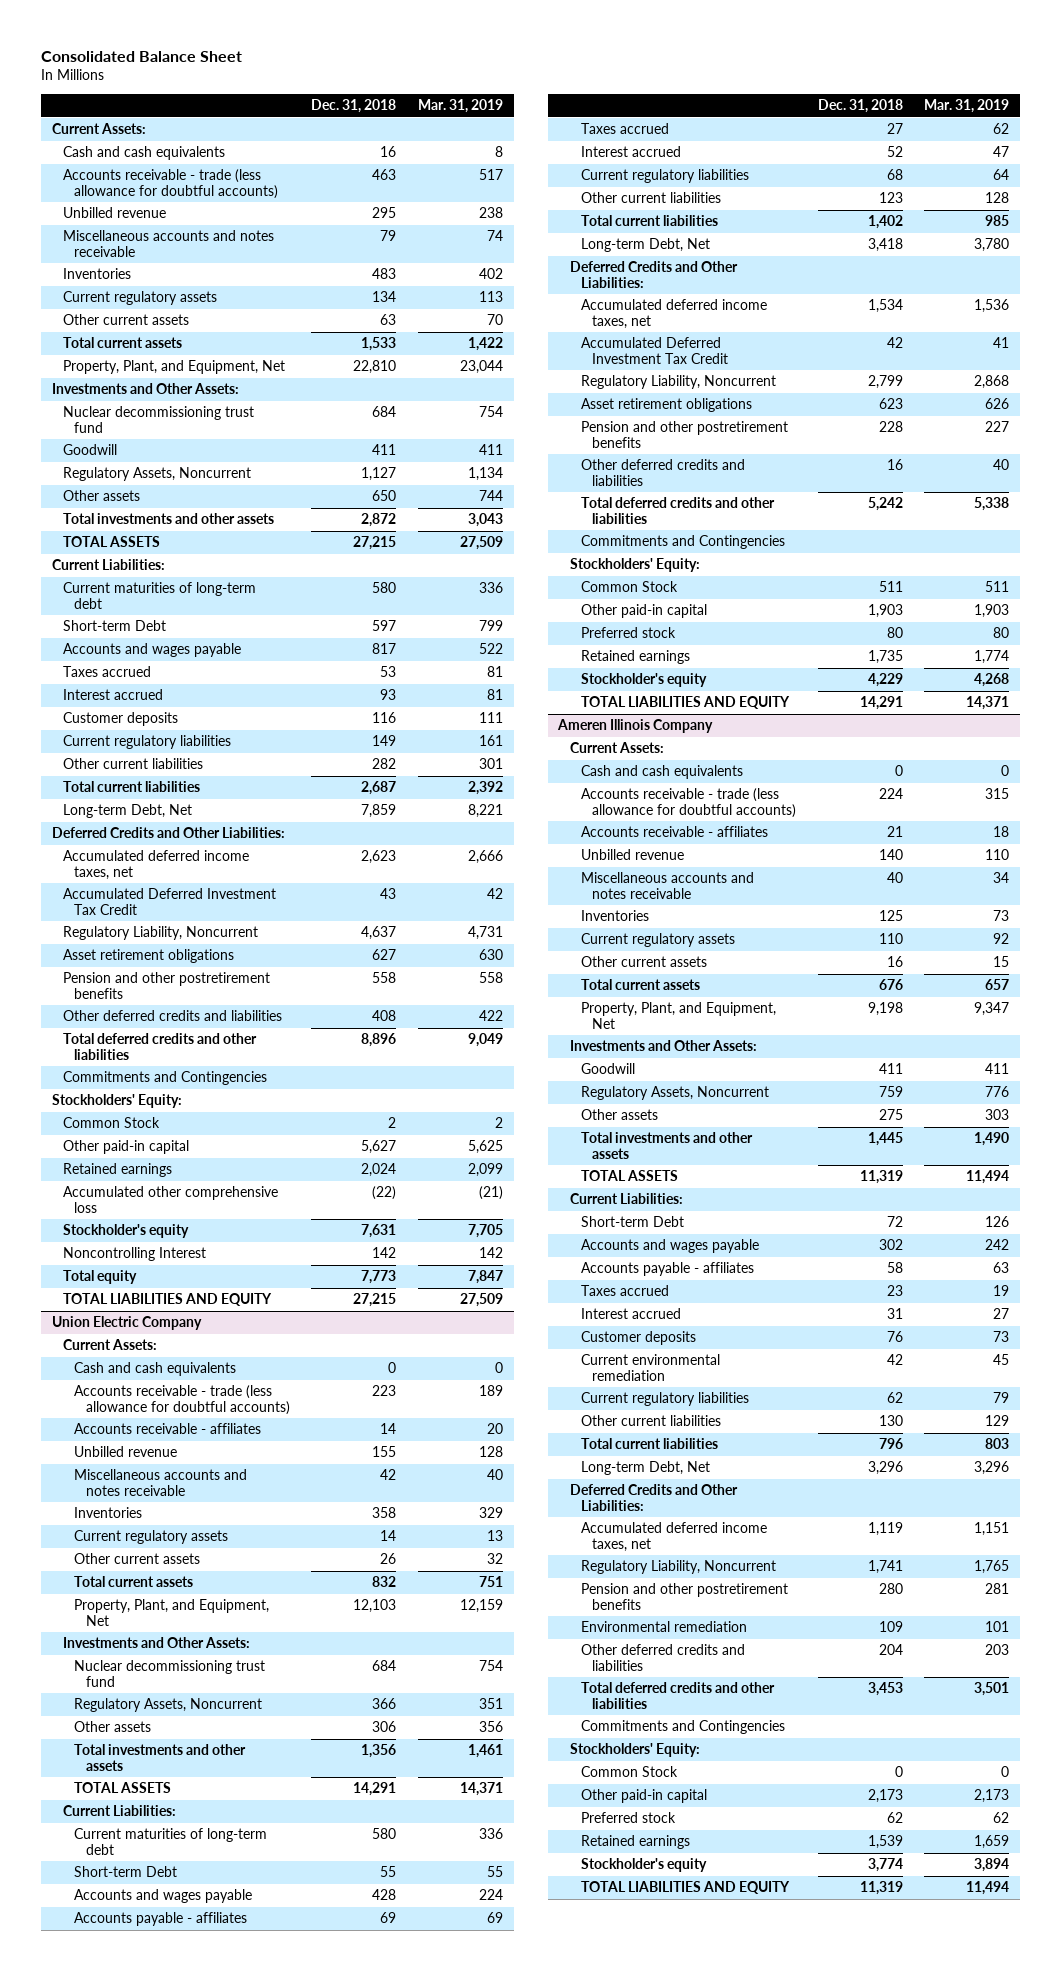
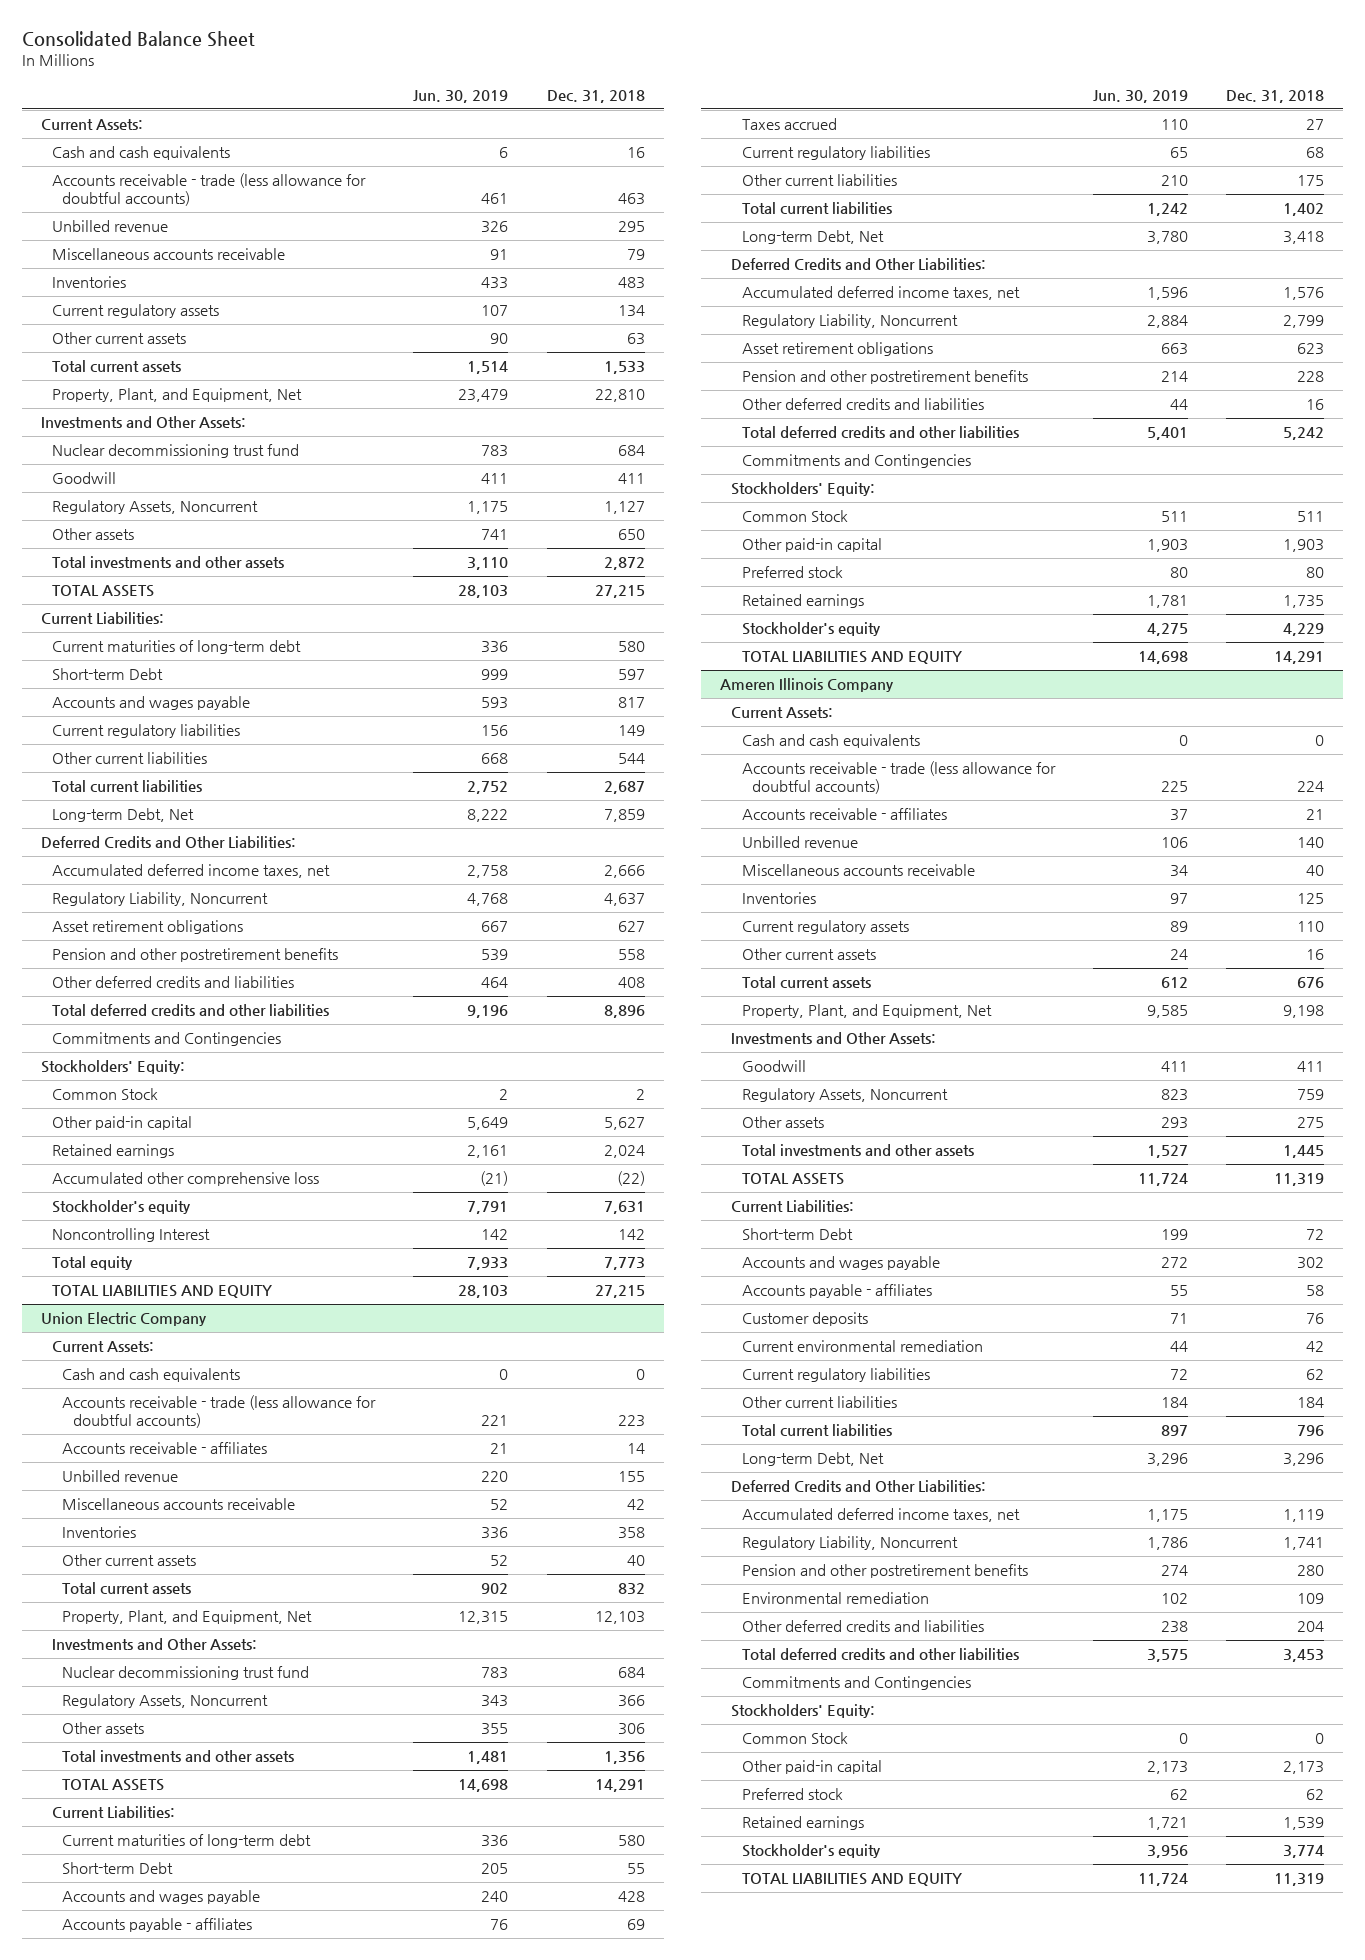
[417,99,503,114] Mar. 31, 2019 -> none
none -> [413,89,509,103] Jun. 30, 2019
[63,230,275,257] Miscellaneous accounts and notes receivable -> [51,248,285,261] Miscellaneous accounts receivable
[63,666,152,678] Taxes accrued -> none
[63,689,164,701] Interest accrued -> none
[63,712,179,727] Customer deposits -> none
[372,758,397,770] 282 -> [617,753,645,765] 544
[63,888,277,915] Accumulated Deferred Investment Tax Credit -> none
[361,850,397,865] 2,623 -> [603,865,645,879] 2,666
[74,1469,248,1496] Miscellaneous accounts and notes receivable -> [62,1498,296,1511] Miscellaneous accounts receivable
[74,1530,229,1545] Current regulatory assets -> none
[380,1553,397,1565] 26 -> [626,1555,645,1567] 40
[580,146,681,158] Interest accrued -> none
[878,192,903,204] 123 -> [1297,175,1325,187] 175
[580,337,729,364] Accumulated Deferred Investment Tax Credit -> none
[867,299,903,314] 1,534 -> [1283,287,1325,301] 1,576
[580,872,754,899] Miscellaneous accounts and notes receivable -> [741,864,975,877] Miscellaneous accounts receivable
[580,1285,669,1297] Taxes accrued -> none
[580,1308,681,1320] Interest accrued -> none
[878,1415,903,1427] 130 -> [1297,1397,1325,1409] 184

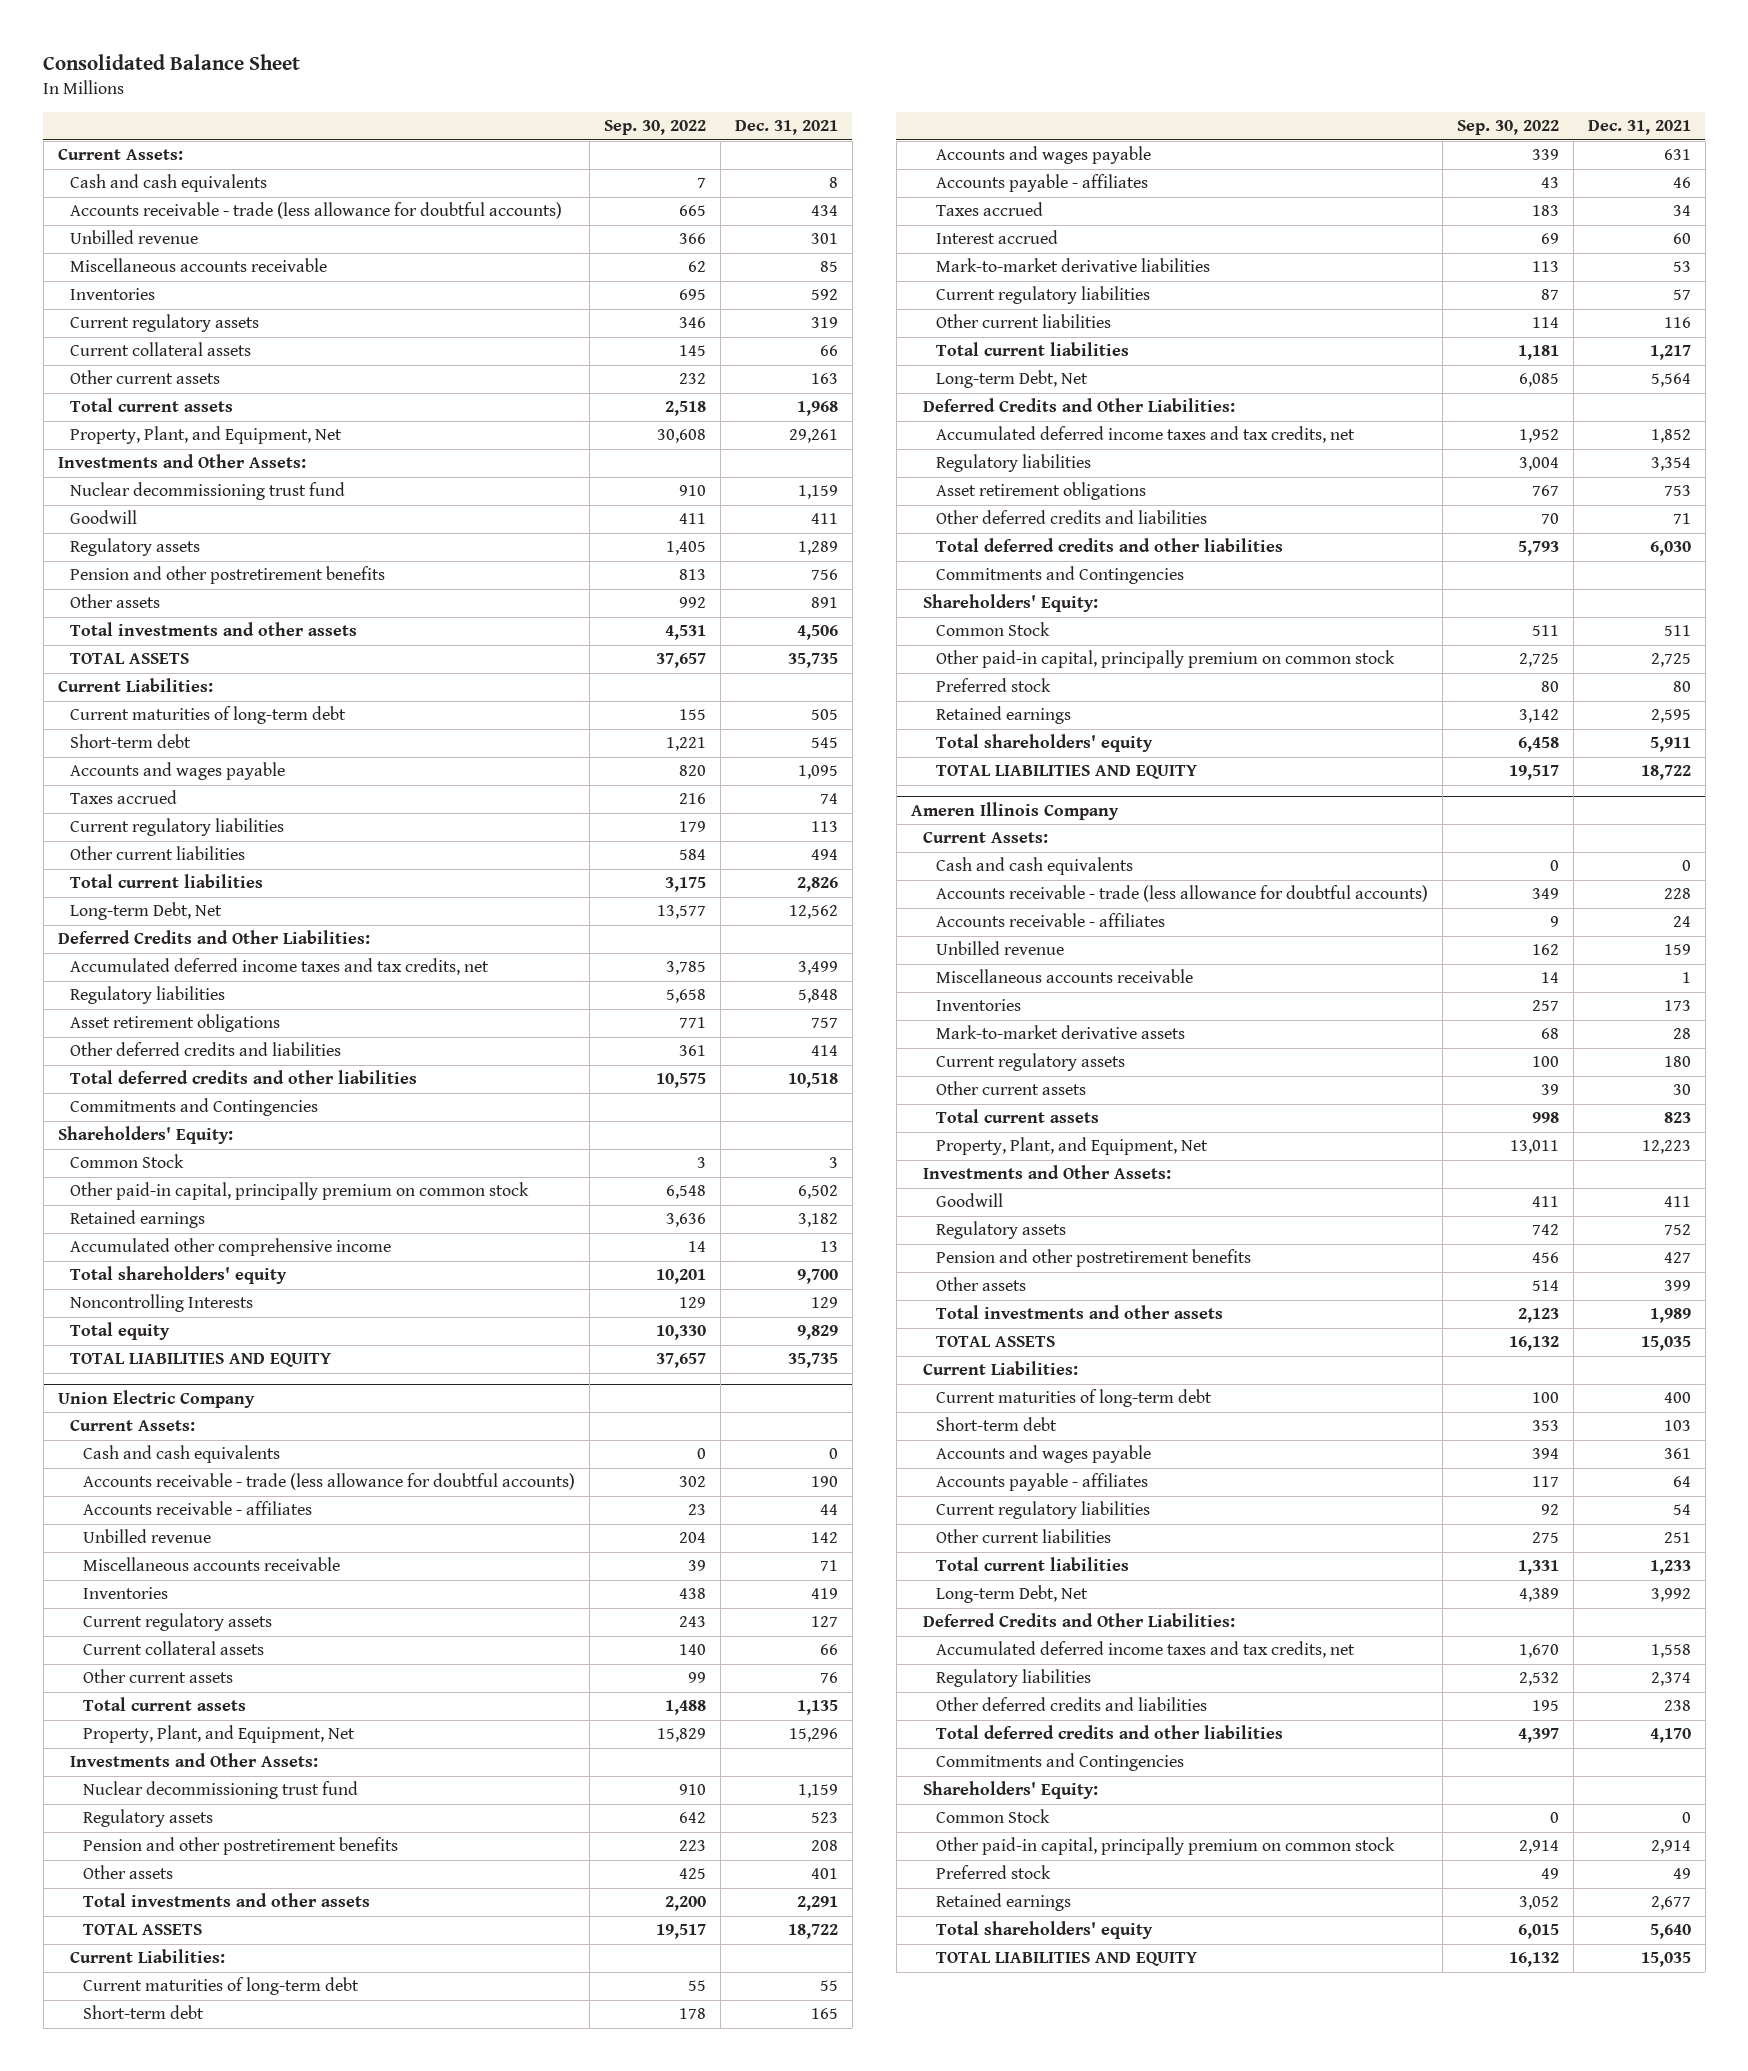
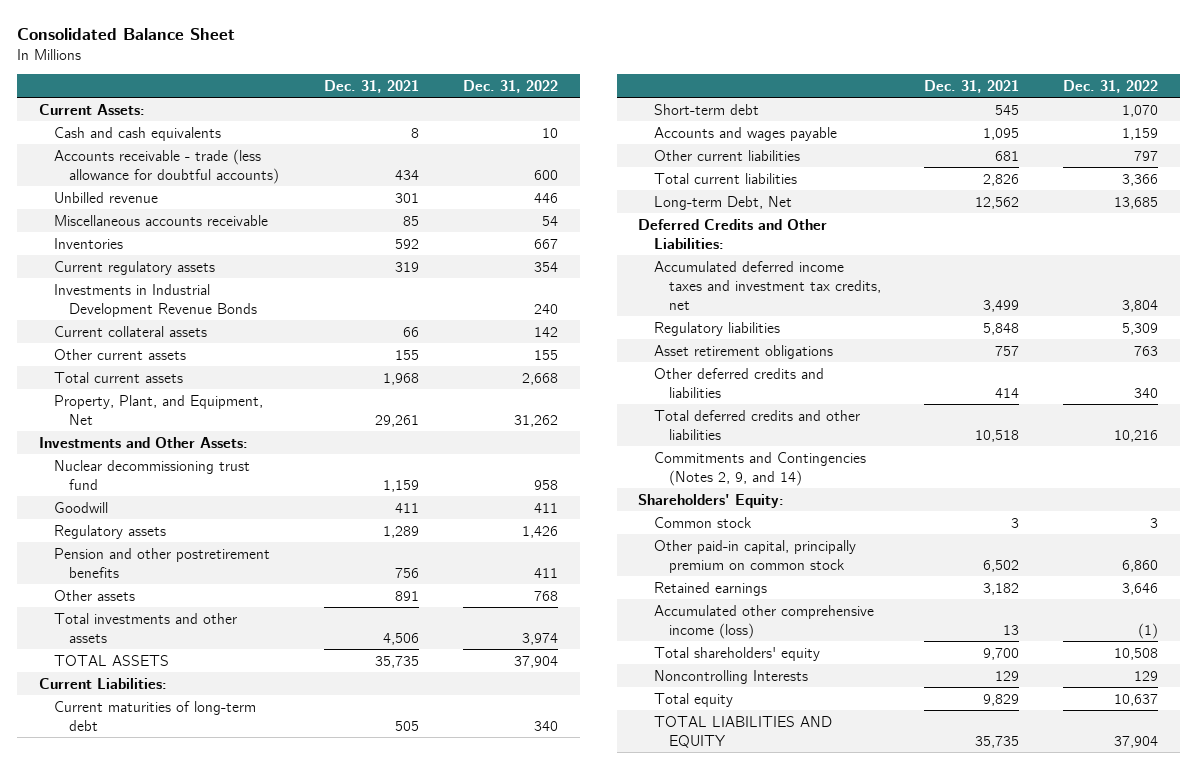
[603,120,706,136] Sep. 30, 2022 -> none
none -> [462,79,558,93] Dec. 31, 2022
none -> [53,283,257,317] Investments in Industrial Development Revenue Bonds
[810,373,838,385] 163 -> [395,349,420,360] 155
[70,790,178,805] Taxes accrued -> none
[70,818,285,837] Current regulatory liabilities -> none
[810,849,838,861] 494 -> [995,150,1020,161] 681
[70,958,490,976] Accumulated deferred income taxes and tax credits, net -> [653,260,881,310] Accumulated deferred income taxes and investment tax credits, net
[70,1098,319,1117] Commitments and Contingencies -> [653,451,866,486] Commitments and Contingencies (Notes 2, 9, and 14)
[70,1154,185,1169] Common Stock -> [653,516,752,528] Common stock
[70,1238,392,1257] Accumulated other comprehensive income -> [653,604,874,639] Accumulated other comprehensive income (loss)
[57,1389,255,1408] Union Electric Company -> none
[70,1420,196,1432] Current Assets: -> none
[83,1445,281,1464] Cash and cash equivalents -> none
[83,1473,576,1491] Accounts receivable - trade (less allowance for doubtful accounts) -> none
[83,1501,313,1516] Accounts receivable - affiliates -> none
[83,1529,212,1544] Unbilled revenue -> none
[83,1557,341,1572] Miscellaneous accounts receivable -> none
[83,1587,169,1600] Inventories -> none
[83,1613,273,1632] Current regulatory assets -> none
[83,1641,265,1656] Current collateral assets -> none
[83,1669,234,1684] Other current assets -> none
[83,1697,247,1712] Total current assets -> none
[83,1725,356,1744] Property, Plant, and Equipment, Net -> none
[70,1753,319,1768] Investments and Other Assets: -> none
[83,1781,359,1800] Nuclear decommissioning trust fund -> none
[83,1809,214,1828] Regulatory assets -> none
[83,1837,399,1856] Pension and other postretirement benefits -> none
[83,1865,174,1880] Other assets -> none
[83,1893,371,1908] Total investments and other assets -> none
[83,1924,203,1936] TOTAL ASSETS -> none
[70,1949,226,1964] Current Liabilities: -> none
[83,1977,360,1996] Current maturities of long-term debt -> none
[83,2005,205,2020] Short-term debt -> none
[936,146,1152,165] Accounts and wages payable -> none
[936,174,1149,193] Accounts payable - affiliates -> none
[936,202,1044,217] Taxes accrued -> none
[936,230,1059,245] Interest accrued -> none
[936,258,1211,273] Mark-to-market derivative liabilities -> none
[936,286,1151,305] Current regulatory liabilities -> none
[936,314,1112,329] Other current liabilities -> none
[936,342,1130,357] Total current liabilities -> none
[936,370,1089,389] Long-term Debt, Net -> none
[923,398,1236,413] Deferred Credits and Other Liabilities: -> none
[936,426,1356,444] Accumulated deferred income taxes and tax credits, net -> none
[936,454,1092,473] Regulatory liabilities -> none
[936,482,1147,501] Asset retirement obligations -> none
[936,510,1208,525] Other deferred credits and liabilities -> none
[936,538,1284,553] Total deferred credits and other liabilities -> none
[936,566,1185,585] Commitments and Contingencies -> none
[923,594,1099,613] Shareholders' Equity: -> none
[936,622,1051,637] Common Stock -> none
[936,650,1396,669] Other paid-in capital, principally premium on common stock -> none
[936,678,1052,693] Preferred stock -> none
[936,706,1072,725] Retained earnings -> none
[936,734,1154,753] Total shareholders' equity -> none
[936,765,1198,780] TOTAL LIABILITIES AND EQUITY -> none
[910,801,1119,820] Ameren Illinois Company -> none
[923,832,1049,844] Current Assets: -> none
[936,857,1134,876] Cash and cash equivalents -> none
[936,885,1429,903] Accounts receivable - trade (less allowance for doubtful accounts) -> none
[936,913,1166,928] Accounts receivable - affiliates -> none
[936,941,1065,956] Unbilled revenue -> none
[936,969,1194,984] Miscellaneous accounts receivable -> none
[936,999,1022,1012] Inventories -> none
[936,1025,1186,1040] Mark-to-market derivative assets -> none
[936,1053,1126,1072] Current regulatory assets -> none
[936,1081,1087,1096] Other current assets -> none
[936,1109,1100,1124] Total current assets -> none
[936,1137,1209,1156] Property, Plant, and Equipment, Net -> none
[923,1165,1172,1180] Investments and Other Assets: -> none
[936,1193,1004,1208] Goodwill -> none
[936,1221,1067,1240] Regulatory assets -> none
[936,1249,1252,1268] Pension and other postretirement benefits -> none
[936,1277,1027,1292] Other assets -> none
[936,1305,1224,1320] Total investments and other assets -> none
[936,1336,1056,1348] TOTAL ASSETS -> none
[923,1361,1079,1376] Current Liabilities: -> none
[936,1389,1213,1408] Current maturities of long-term debt -> none
[936,1417,1058,1432] Short-term debt -> none
[936,1445,1152,1464] Accounts and wages payable -> none
[936,1473,1149,1492] Accounts payable - affiliates -> none
[936,1501,1151,1520] Current regulatory liabilities -> none
[936,1529,1112,1544] Other current liabilities -> none
[936,1557,1130,1572] Total current liabilities -> none
[936,1585,1089,1604] Long-term Debt, Net -> none
[923,1613,1236,1628] Deferred Credits and Other Liabilities: -> none
[936,1641,1356,1659] Accumulated deferred income taxes and tax credits, net -> none
[936,1669,1092,1688] Regulatory liabilities -> none
[936,1697,1208,1712] Other deferred credits and liabilities -> none
[936,1725,1284,1740] Total deferred credits and other liabilities -> none
[936,1753,1185,1772] Commitments and Contingencies -> none
[923,1781,1099,1800] Shareholders' Equity: -> none
[936,1809,1051,1824] Common Stock -> none
[936,1837,1396,1856] Other paid-in capital, principally premium on common stock -> none
[936,1865,1052,1880] Preferred stock -> none
[936,1893,1072,1912] Retained earnings -> none
[936,1921,1154,1940] Total shareholders' equity -> none
[936,1952,1198,1967] TOTAL LIABILITIES AND EQUITY -> none

